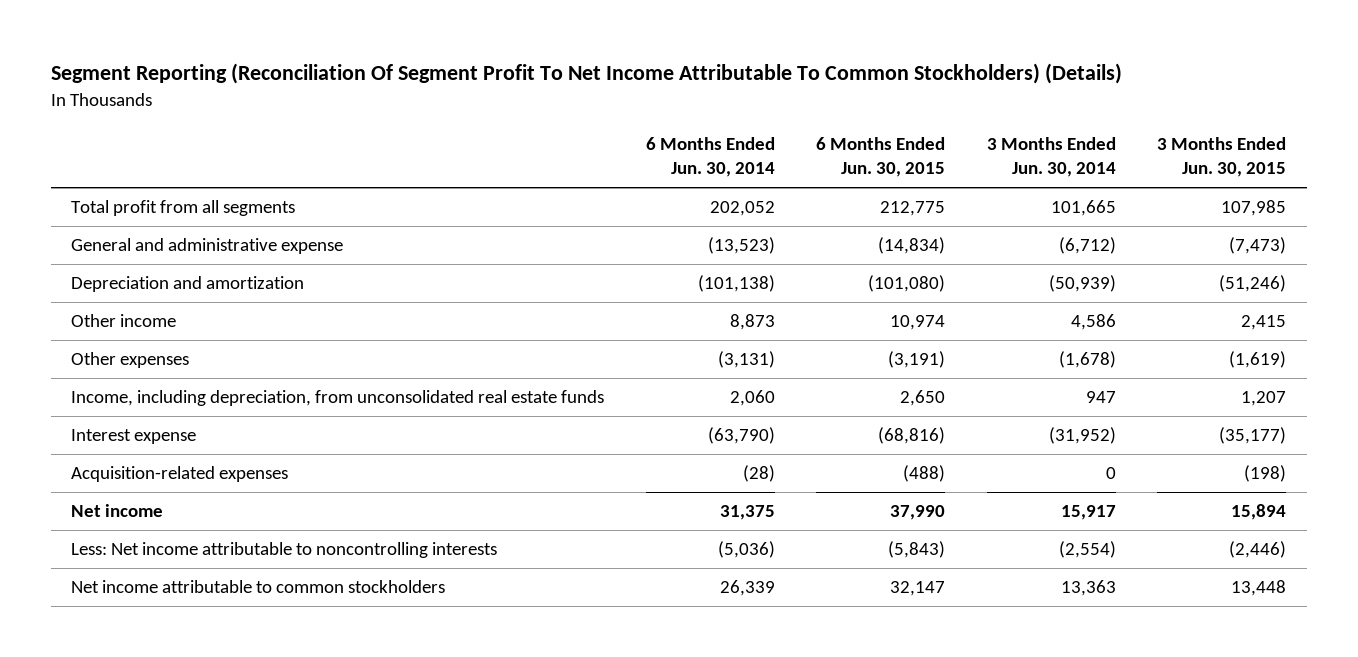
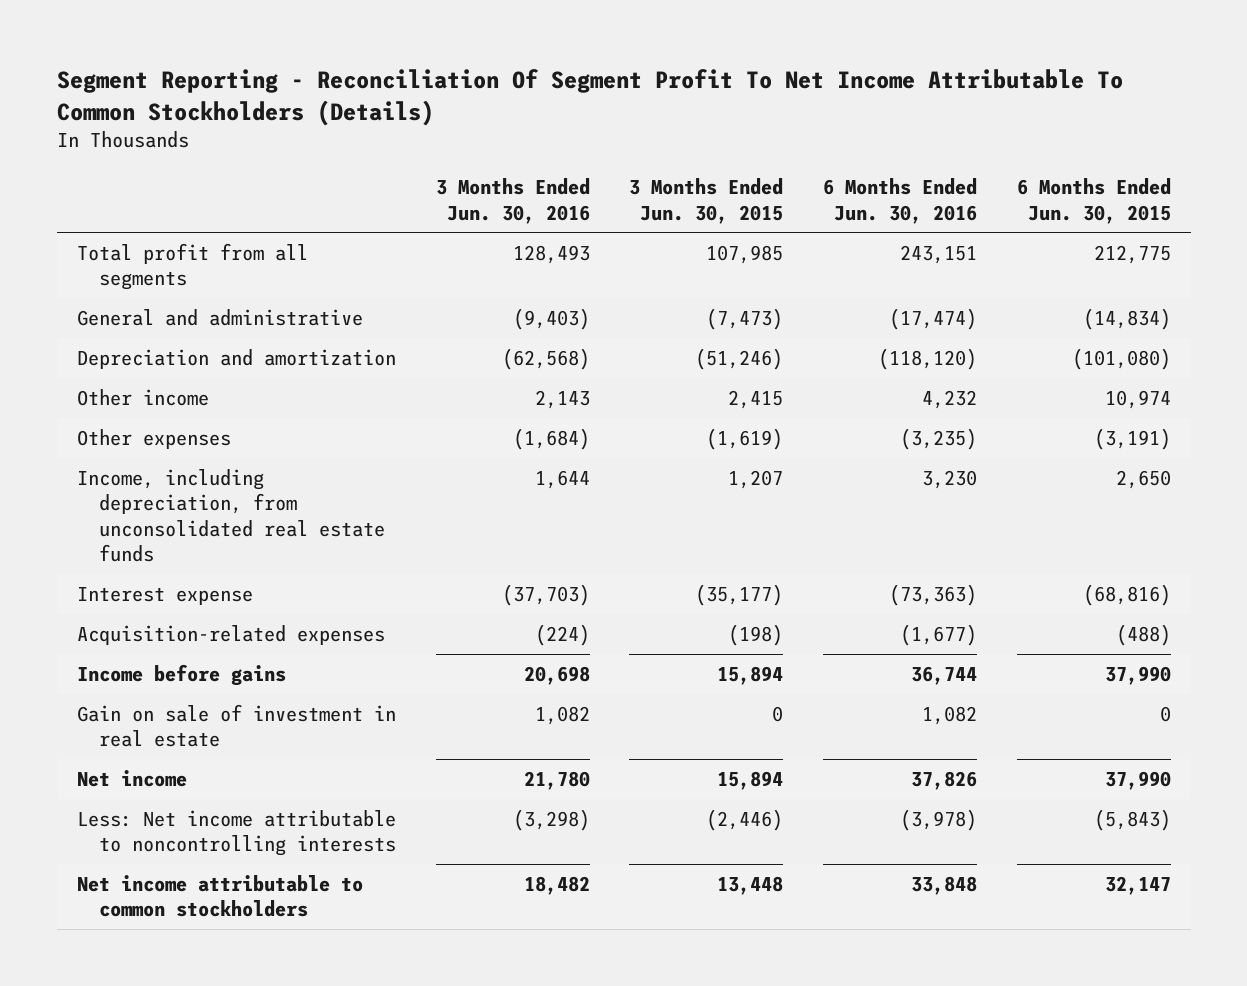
[50,63,1122,85] Segment Reporting (Reconciliation Of Segment Profit To Net Income Attributable To Common Stockholders) (Details) -> [56,69,1123,126] Segment Reporting - Reconciliation Of Segment Profit To Net Income Attributable To Common Stockholders (Details)
[645,136,775,178] 6 Months Ended Jun. 30, 2014 -> none
[986,136,1116,178] 3 Months Ended Jun. 30, 2014 -> none
none -> [435,178,590,224] 3 Months Ended Jun. 30, 2016
none -> [823,178,978,224] 6 Months Ended Jun. 30, 2016
[71,238,344,255] General and administrative expense -> [76,309,363,327] General and administrative
none -> [76,664,286,687] Income before gains
none -> [76,704,396,748] Gain on sale of investment in real estate

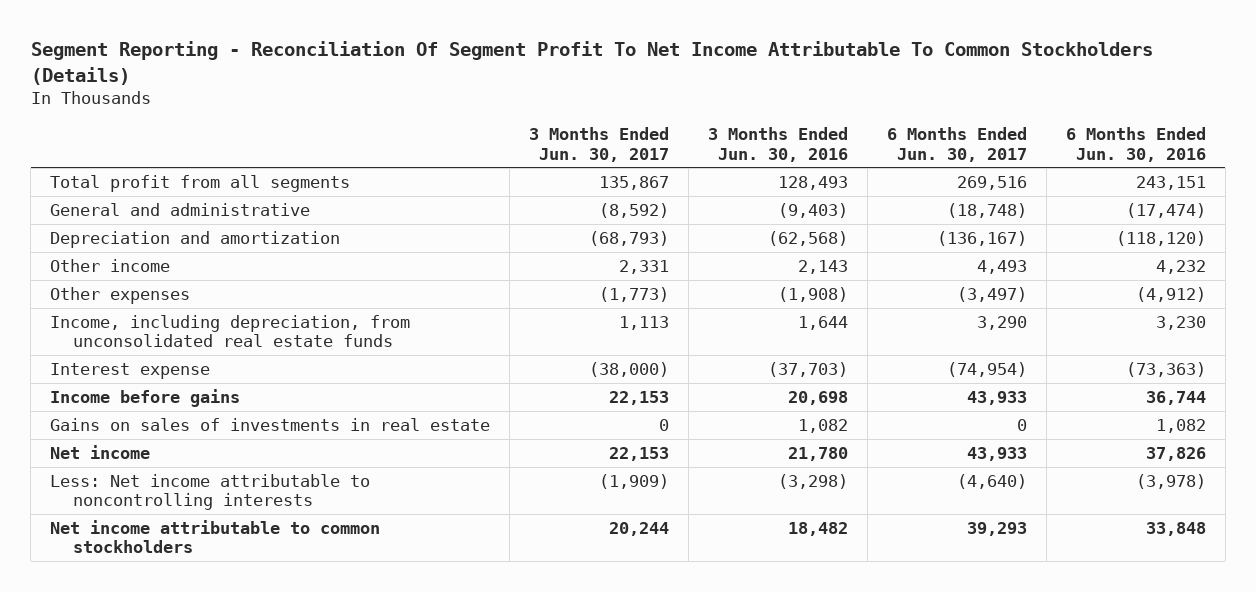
[629,178,784,224] 3 Months Ended Jun. 30, 2015 -> none
[1016,178,1171,224] 6 Months Ended Jun. 30, 2015 -> none
none -> [529,127,670,162] 3 Months Ended Jun. 30, 2017
none -> [887,127,1028,162] 6 Months Ended Jun. 30, 2017
[512,428,590,451] (1,684) -> [778,286,849,302] (1,908)
[900,428,978,451] (3,235) -> [1135,286,1206,302] (4,912)
[76,625,385,646] Acquisition-related expenses -> none
[76,704,396,748] Gain on sale of investment in real estate -> [50,417,491,431] Gains on sales of investments in real estate

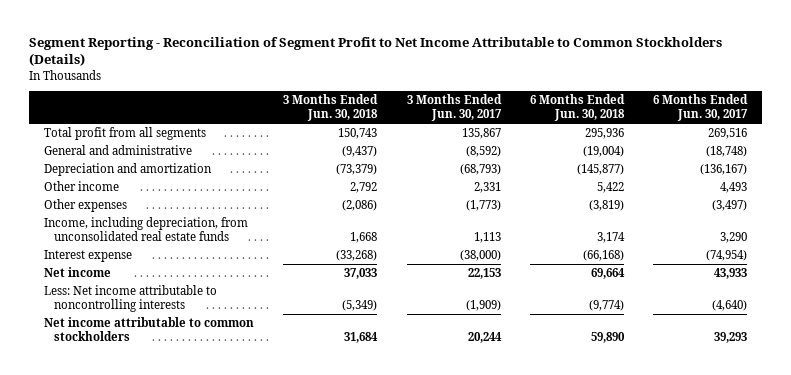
[30,41,1153,85] Segment Reporting - Reconciliation Of Segment Profit To Net Income Attributable To Common Stockholders (Details) -> [29,36,723,67] Segment Reporting - Reconciliation of Segment Profit to Net Income Attributable to Common Stockholders (Details)
[708,127,849,162] 3 Months Ended Jun. 30, 2016 -> none
[1065,127,1206,162] 6 Months Ended Jun. 30, 2016 -> none
none -> [283,94,379,122] 3 Months Ended Jun. 30, 2018
none -> [530,94,626,122] 6 Months Ended Jun. 30, 2018
[50,388,241,407] Income before gains -> none
[50,417,491,431] Gains on sales of investments in real estate -> none

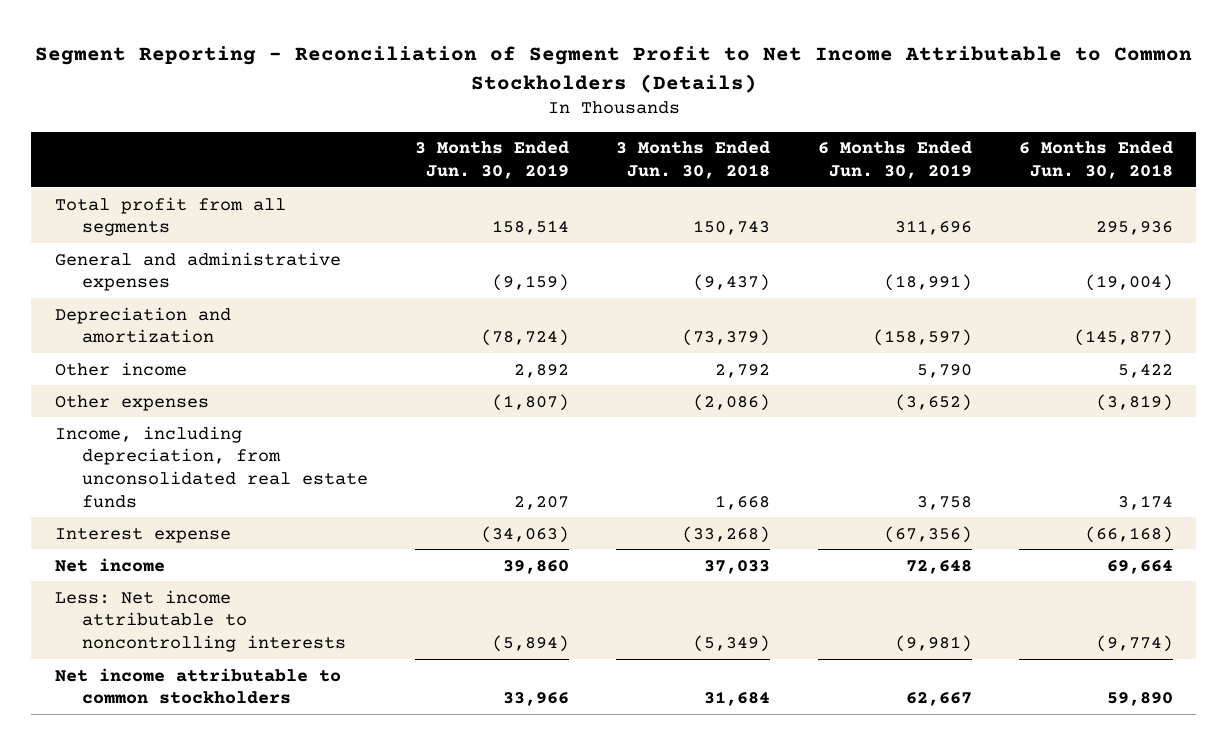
[406,94,502,122] 3 Months Ended Jun. 30, 2017 -> none
[653,94,749,122] 6 Months Ended Jun. 30, 2017 -> none
none -> [415,141,570,180] 3 Months Ended Jun. 30, 2019
none -> [817,141,972,180] 6 Months Ended Jun. 30, 2019
[43,145,192,156] General and administrative -> [54,251,341,292] General and administrative expenses

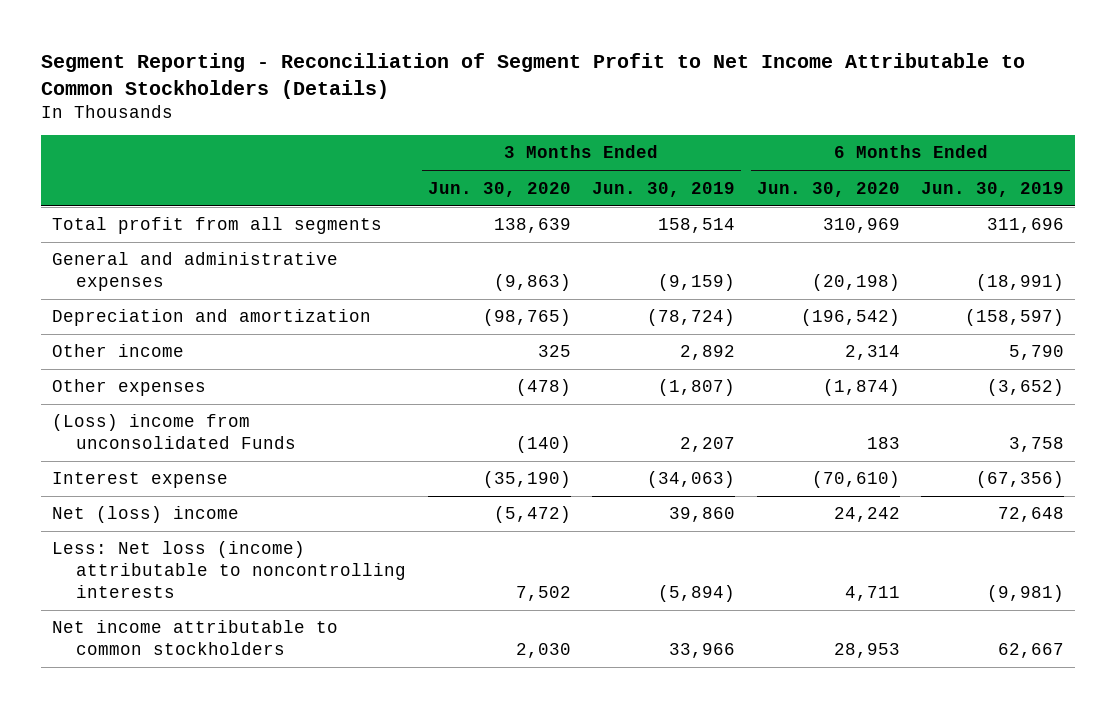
[616,141,771,180] 3 Months Ended Jun. 30, 2018 -> none
[1018,141,1173,180] 6 Months Ended Jun. 30, 2018 -> none
none -> [427,181,571,197] Jun. 30, 2020
none -> [756,181,900,197] Jun. 30, 2020
[54,425,369,508] Income, including depreciation, from unconsolidated real estate funds -> [51,414,297,450] (Loss) income from unconsolidated Funds
[54,557,165,572] Net income -> [51,506,239,524] Net (loss) income
[54,589,347,652] Less: Net income attributable to noncontrolling interests -> [51,541,407,598] Less: Net loss (income) attributable to noncontrolling interests

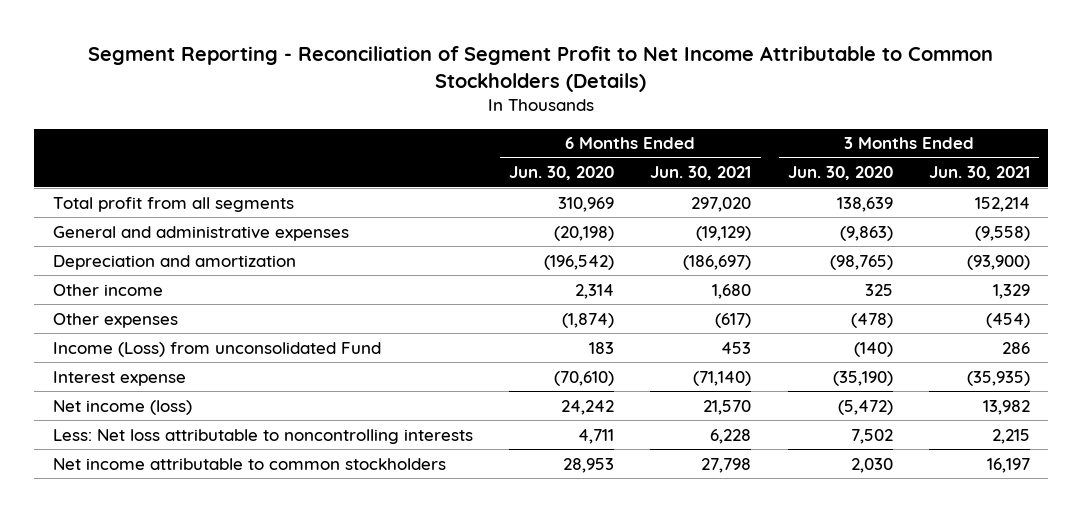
[592,181,736,197] Jun. 30, 2019 -> none
[921,181,1065,197] Jun. 30, 2019 -> none
none -> [650,166,752,181] Jun. 30, 2021
none -> [929,166,1031,181] Jun. 30, 2021
[51,414,297,450] (Loss) income from unconsolidated Funds -> [52,341,381,357] Income (Loss) from unconsolidated Fund
[51,506,239,524] Net (loss) income -> [52,399,192,415] Net income (loss)
[51,541,407,598] Less: Net loss (income) attributable to noncontrolling interests -> [52,428,473,444] Less: Net loss attributable to noncontrolling interests

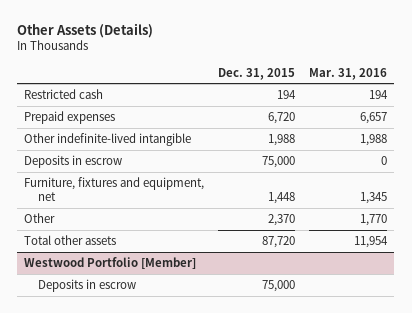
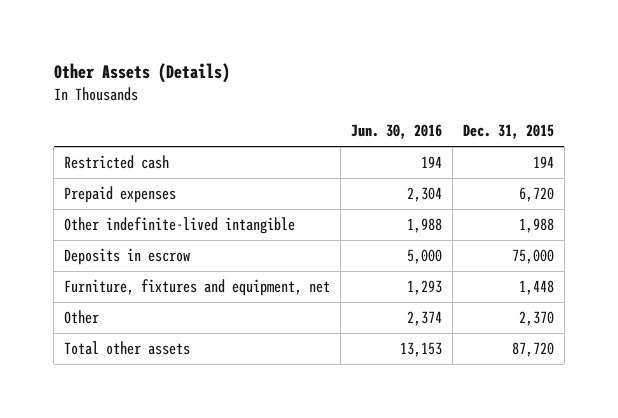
[309,67,388,80] Mar. 31, 2016 -> none
none -> [351,124,443,140] Jun. 30, 2016
[24,256,197,269] Westwood Portfolio [Member] -> none
[38,278,137,292] Deposits in escrow -> none

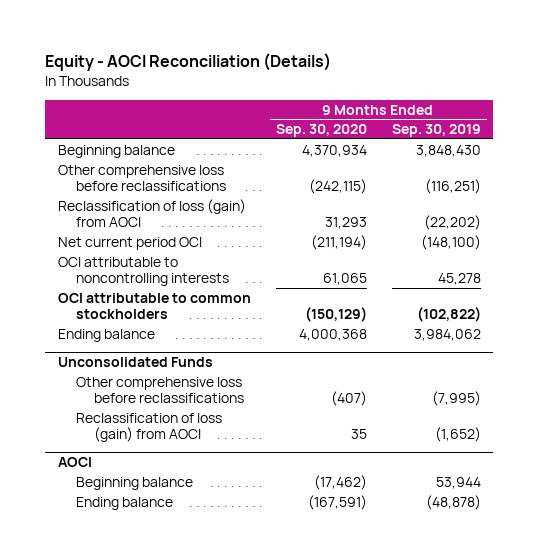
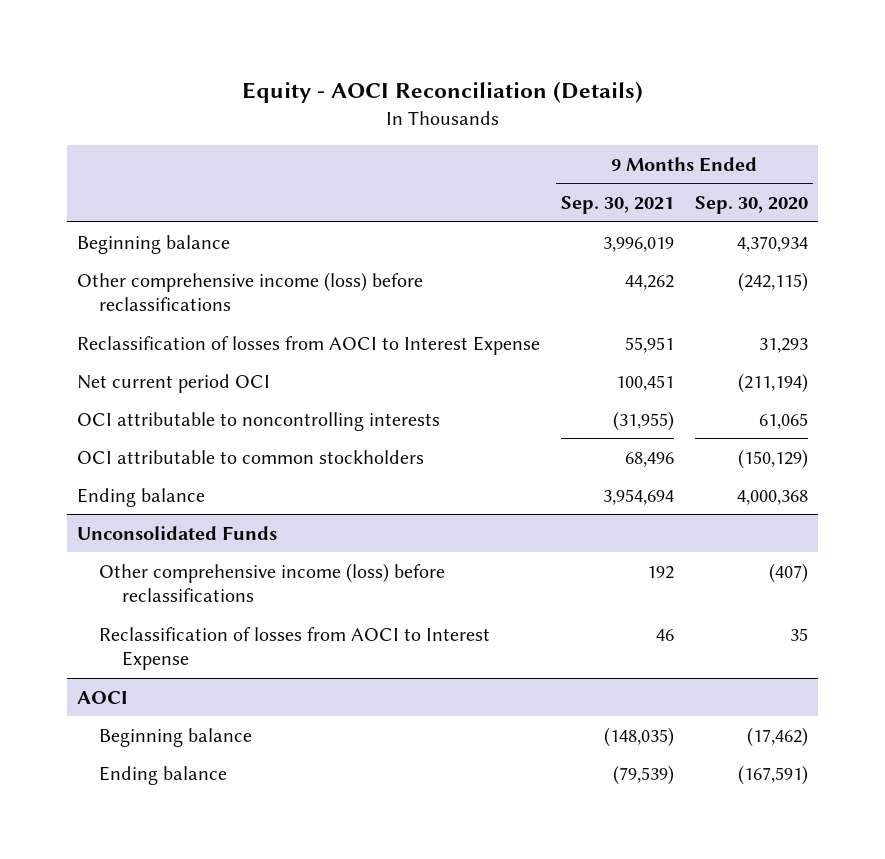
[391,124,481,138] Sep. 30, 2019 -> none
none -> [561,196,675,215] Sep. 30, 2021
[57,164,227,192] Other comprehensive loss before reclassifications -> [77,271,424,312] Other comprehensive income (loss) before reclassifications
[57,198,246,228] Reclassification of loss (gain) from AOCI -> [77,335,541,355] Reclassification of losses from AOCI to Interest Expense
[76,376,245,404] Other comprehensive loss before reclassifications -> [99,562,446,603] Other comprehensive income (loss) before reclassifications
[76,412,223,443] Reclassification of loss (gain) from AOCI -> [99,626,491,671] Reclassification of losses from AOCI to Interest Expense

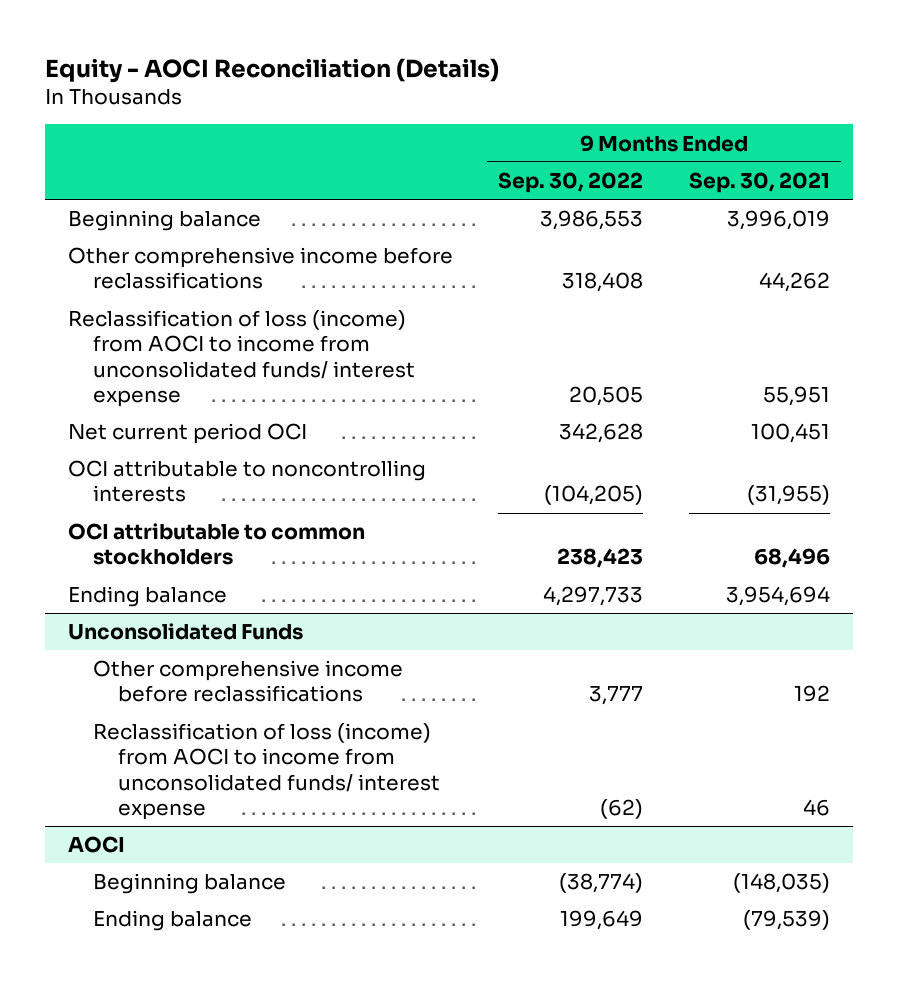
[694,196,808,215] Sep. 30, 2020 -> none
none -> [498,172,644,194] Sep. 30, 2022
[77,271,424,312] Other comprehensive income (loss) before reclassifications -> [67,247,453,290] Other comprehensive income before reclassifications
[77,335,541,355] Reclassification of losses from AOCI to Interest Expense -> [67,310,415,408] Reclassification of loss (income) from AOCI to income from unconsolidated funds/ interest expense
[99,562,446,603] Other comprehensive income (loss) before reclassifications -> [92,660,403,703] Other comprehensive income before reclassifications
[99,626,491,671] Reclassification of losses from AOCI to Interest Expense -> [92,723,441,821] Reclassification of loss (income) from AOCI to income from unconsolidated funds/ interest expense

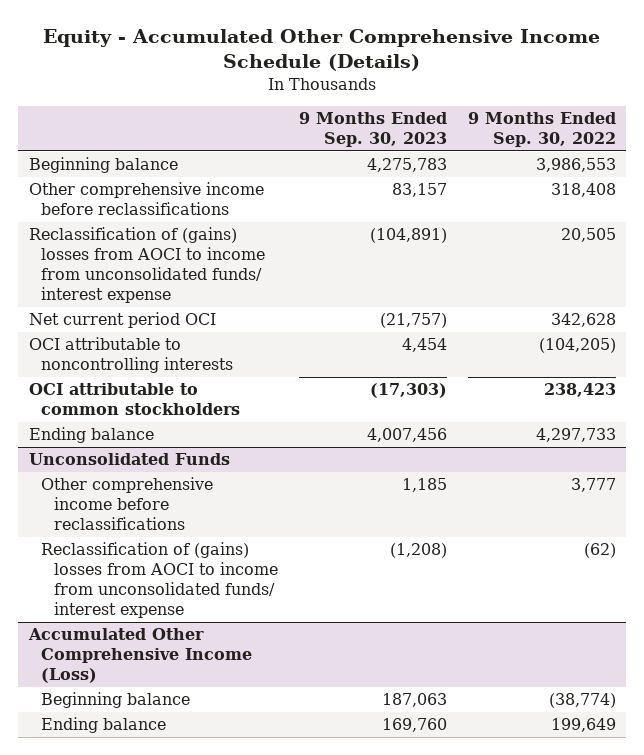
[45,57,500,83] Equity - AOCI Reconciliation (Details) -> [43,29,601,72] Equity - Accumulated Other Comprehensive Income Schedule (Details)
[688,172,830,194] Sep. 30, 2021 -> none
none -> [298,112,447,148] 9 Months Ended Sep. 30, 2023
[67,310,415,408] Reclassification of loss (income) from AOCI to income from unconsolidated funds/ interest expense -> [28,227,266,303] Reclassification of (gains) losses from AOCI to income from unconsolidated funds/ interest expense
[92,723,441,821] Reclassification of loss (income) from AOCI to income from unconsolidated funds/ interest expense -> [41,542,279,618] Reclassification of (gains) losses from AOCI to income from unconsolidated funds/ interest expense
[67,836,125,854] AOCI -> [27,628,253,684] Accumulated Other Comprehensive Income (Loss)

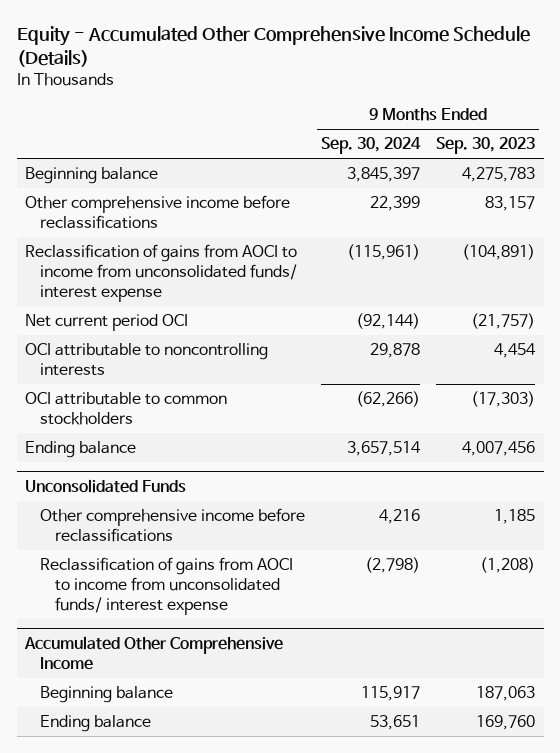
[467,112,616,148] 9 Months Ended Sep. 30, 2022 -> none
none -> [321,137,422,155] Sep. 30, 2024
[28,227,266,303] Reclassification of (gains) losses from AOCI to income from unconsolidated funds/ interest expense -> [24,244,298,302] Reclassification of gains from AOCI to income from unconsolidated funds/ interest expense
[41,542,279,618] Reclassification of (gains) losses from AOCI to income from unconsolidated funds/ interest expense -> [40,557,294,615] Reclassification of gains from AOCI to income from unconsolidated funds/ interest expense
[27,628,253,684] Accumulated Other Comprehensive Income (Loss) -> [23,635,283,670] Accumulated Other Comprehensive Income

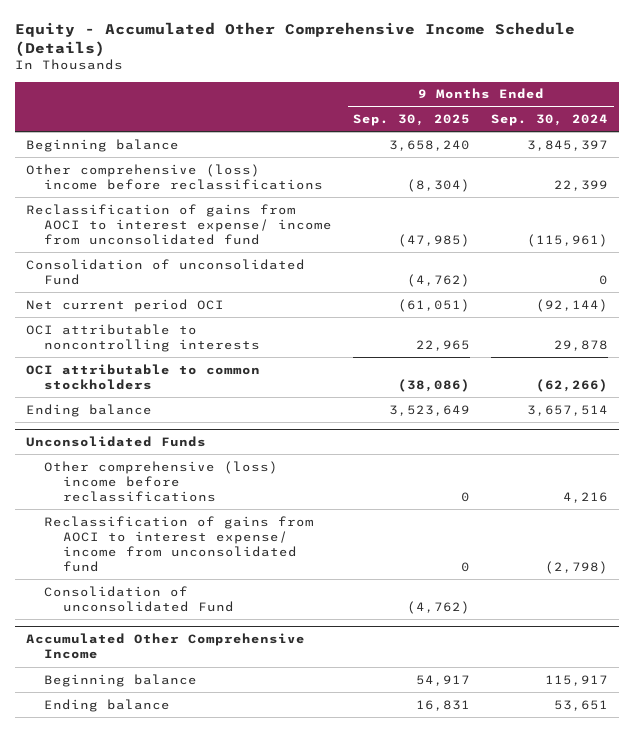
[436,137,536,155] Sep. 30, 2023 -> none
none -> [353,114,471,127] Sep. 30, 2025
[24,195,290,229] Other comprehensive income before reclassifications -> [25,163,324,190] Other comprehensive (loss) income before reclassifications
[24,244,298,302] Reclassification of gains from AOCI to income from unconsolidated funds/ interest expense -> [25,203,333,245] Reclassification of gains from AOCI to interest expense/ income from unconsolidated fund
none -> [25,258,305,285] Consolidation of unconsolidated Fund
[40,508,306,542] Other comprehensive income before reclassifications -> [44,460,279,502] Other comprehensive (loss) income before reclassifications
[40,557,294,615] Reclassification of gains from AOCI to income from unconsolidated funds/ interest expense -> [44,515,315,573] Reclassification of gains from AOCI to interest expense/ income from unconsolidated fund
none -> [44,585,234,612] Consolidation of unconsolidated Fund

